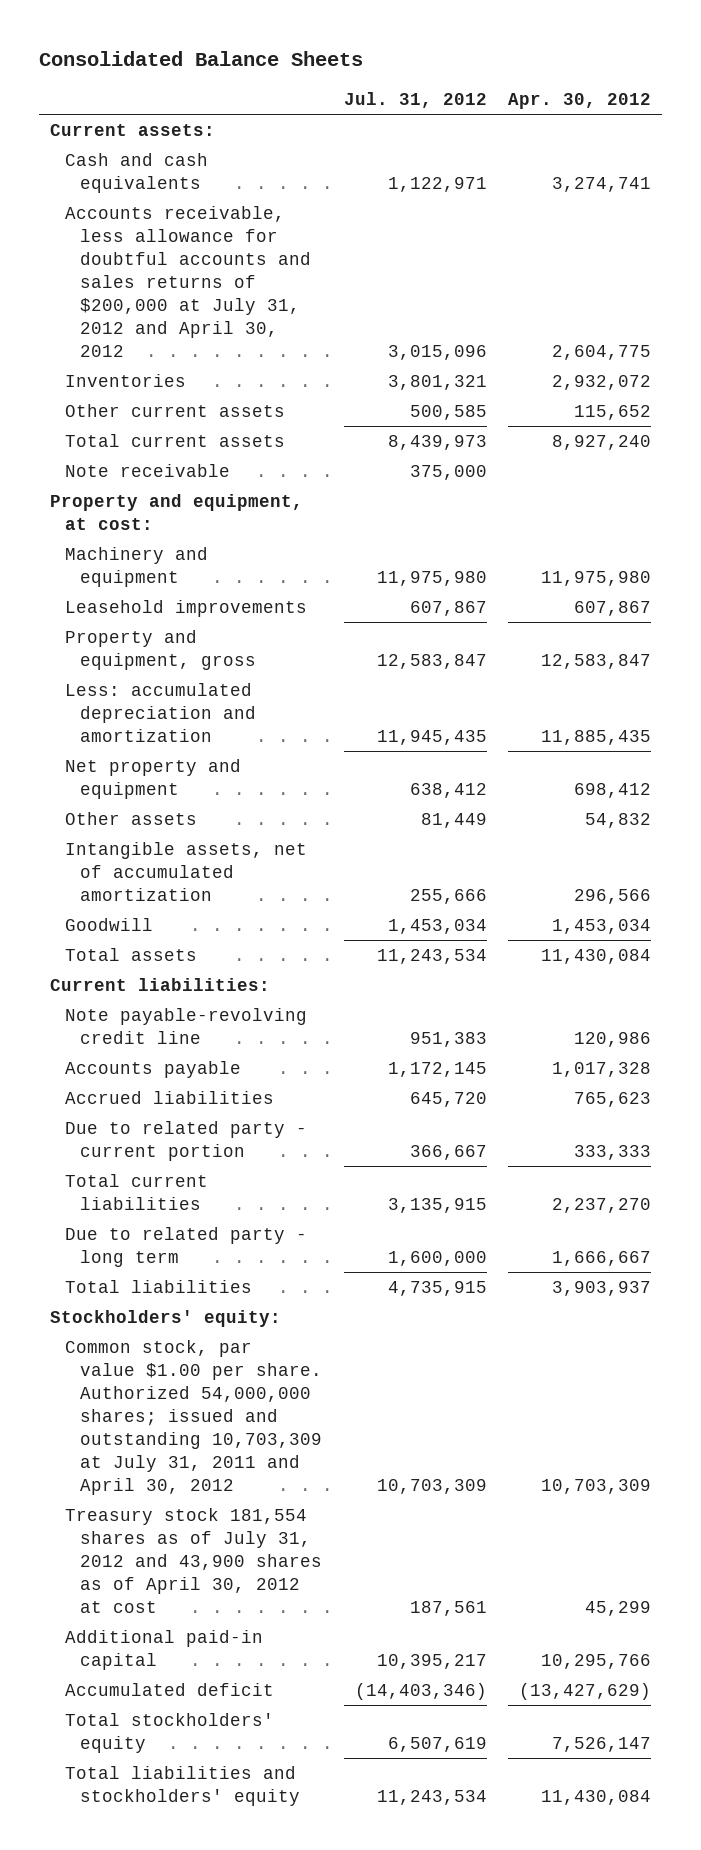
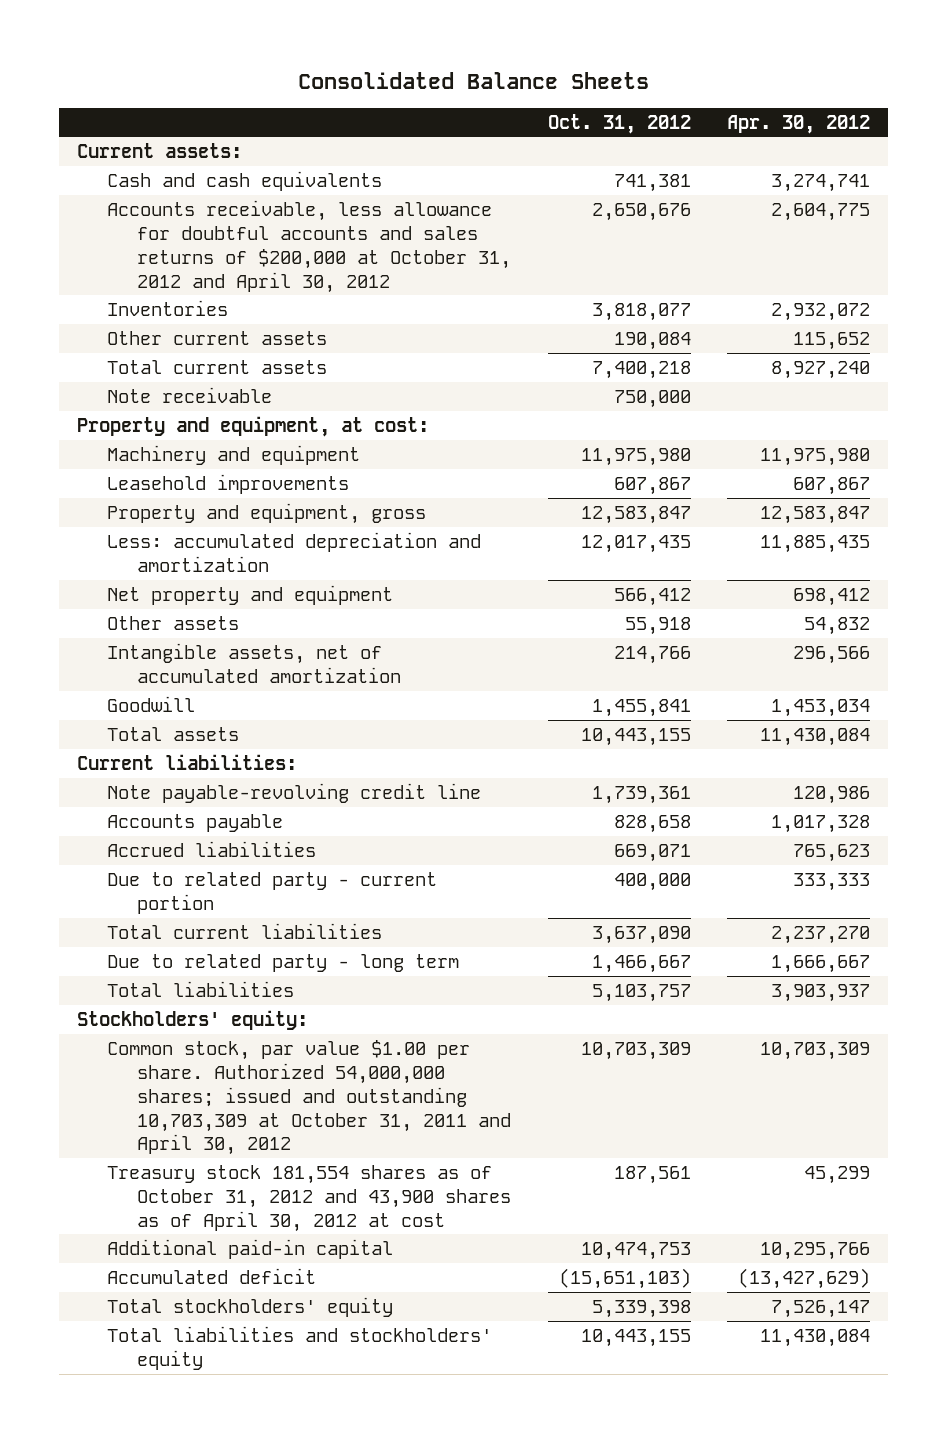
[343,91,487,108] Jul. 31, 2012 -> none
none -> [547,113,691,134] Oct. 31, 2012
[64,205,312,357] Accounts receivable, less allowance for doubtful accounts and sales returns of $200,000 at July 31, 2012 and April 30, 2012 -> [107,200,512,293] Accounts receivable, less allowance for doubtful accounts and sales returns of $200,000 at October 31, 2012 and April 30, 2012
[64,1339,323,1495] Common stock, par value $1.00 per share. Authorized 54,000,000 shares; issued and outstanding 10,703,309 at July 31, 2011 and April 30, 2012 -> [107,1040,512,1156] Common stock, par value $1.00 per share. Authorized 54,000,000 shares; issued and outstanding 10,703,309 at October 31, 2011 and April 30, 2012
[64,1507,323,1613] Treasury stock 181,554 shares as of July 31, 2012 and 43,900 shares as of April 30, 2012 at cost -> [107,1165,512,1232] Treasury stock 181,554 shares as of October 31, 2012 and 43,900 shares as of April 30, 2012 at cost

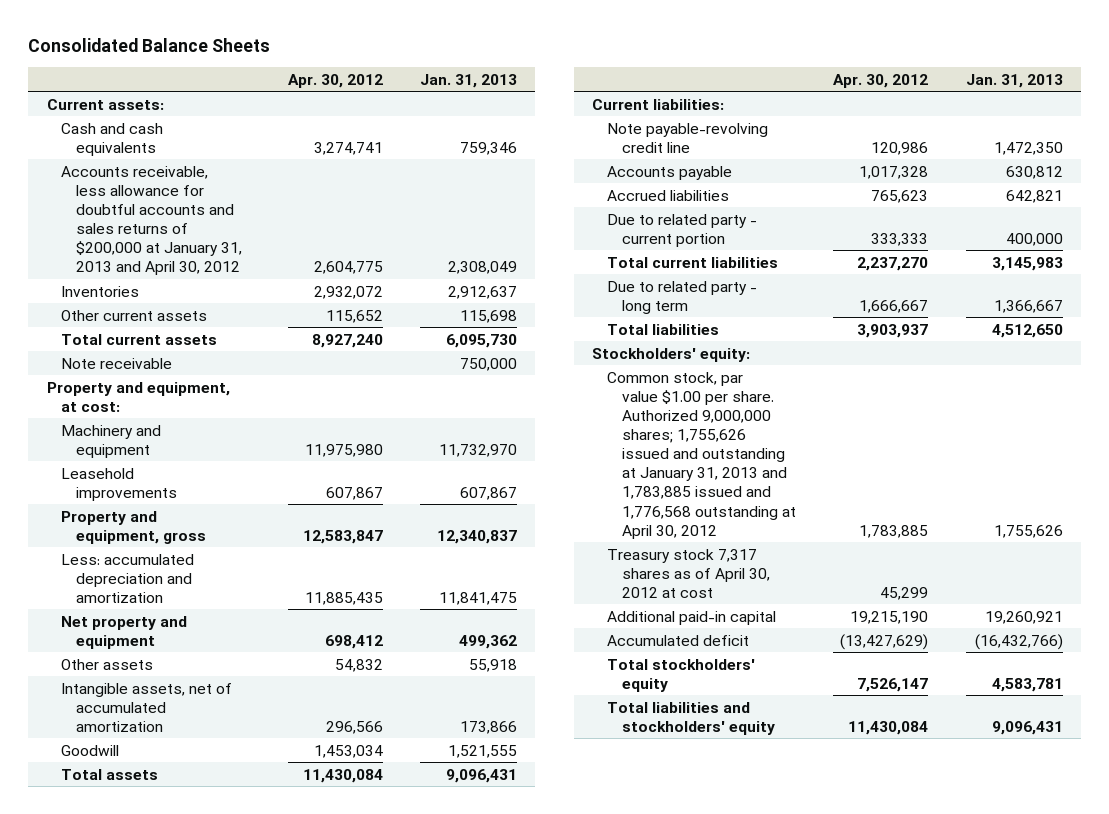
[547,113,691,134] Oct. 31, 2012 -> none
none -> [419,73,517,88] Jan. 31, 2013
[107,200,512,293] Accounts receivable, less allowance for doubtful accounts and sales returns of $200,000 at October 31, 2012 and April 30, 2012 -> [61,165,243,276] Accounts receivable, less allowance for doubtful accounts and sales returns of $200,000 at January 31, 2013 and April 30, 2012
[107,1040,512,1156] Common stock, par value $1.00 per share. Authorized 54,000,000 shares; issued and outstanding 10,703,309 at October 31, 2011 and April 30, 2012 -> [607,371,797,539] Common stock, par value $1.00 per share. Authorized 9,000,000 shares; 1,755,626 issued and outstanding at January 31, 2013 and 1,783,885 issued and 1,776,568 outstanding at April 30, 2012
[760,1042,871,1061] 10,703,309 -> [859,524,929,538] 1,783,885
[107,1165,512,1232] Treasury stock 181,554 shares as of October 31, 2012 and 43,900 shares as of April 30, 2012 at cost -> [607,548,771,598] Treasury stock 7,317 shares as of April 30, 2012 at cost
[760,1242,871,1261] 10,295,766 -> [850,610,929,624] 19,215,190

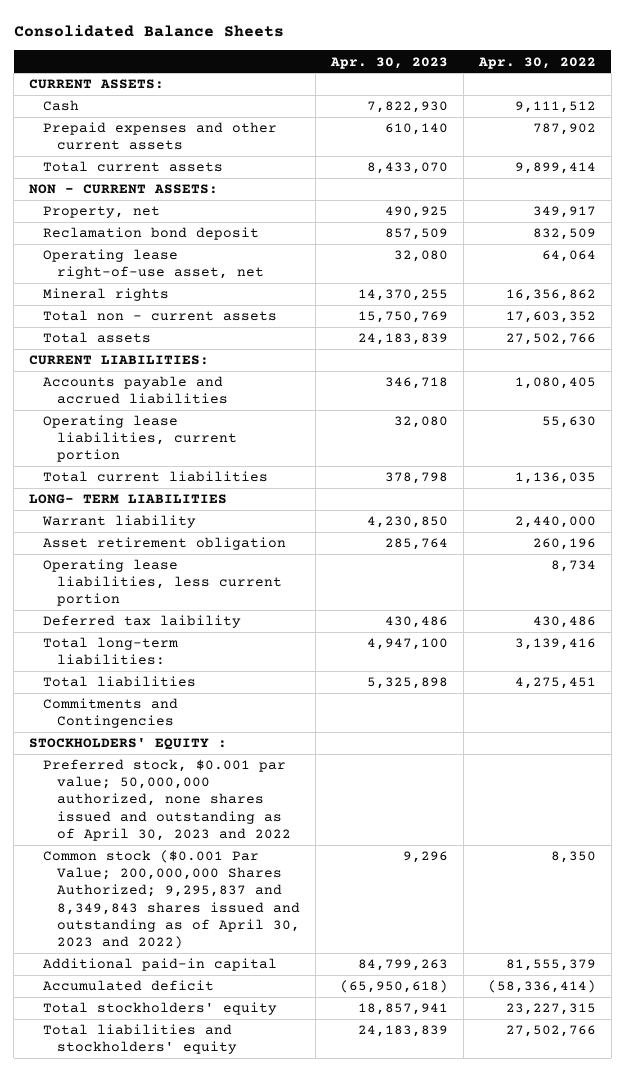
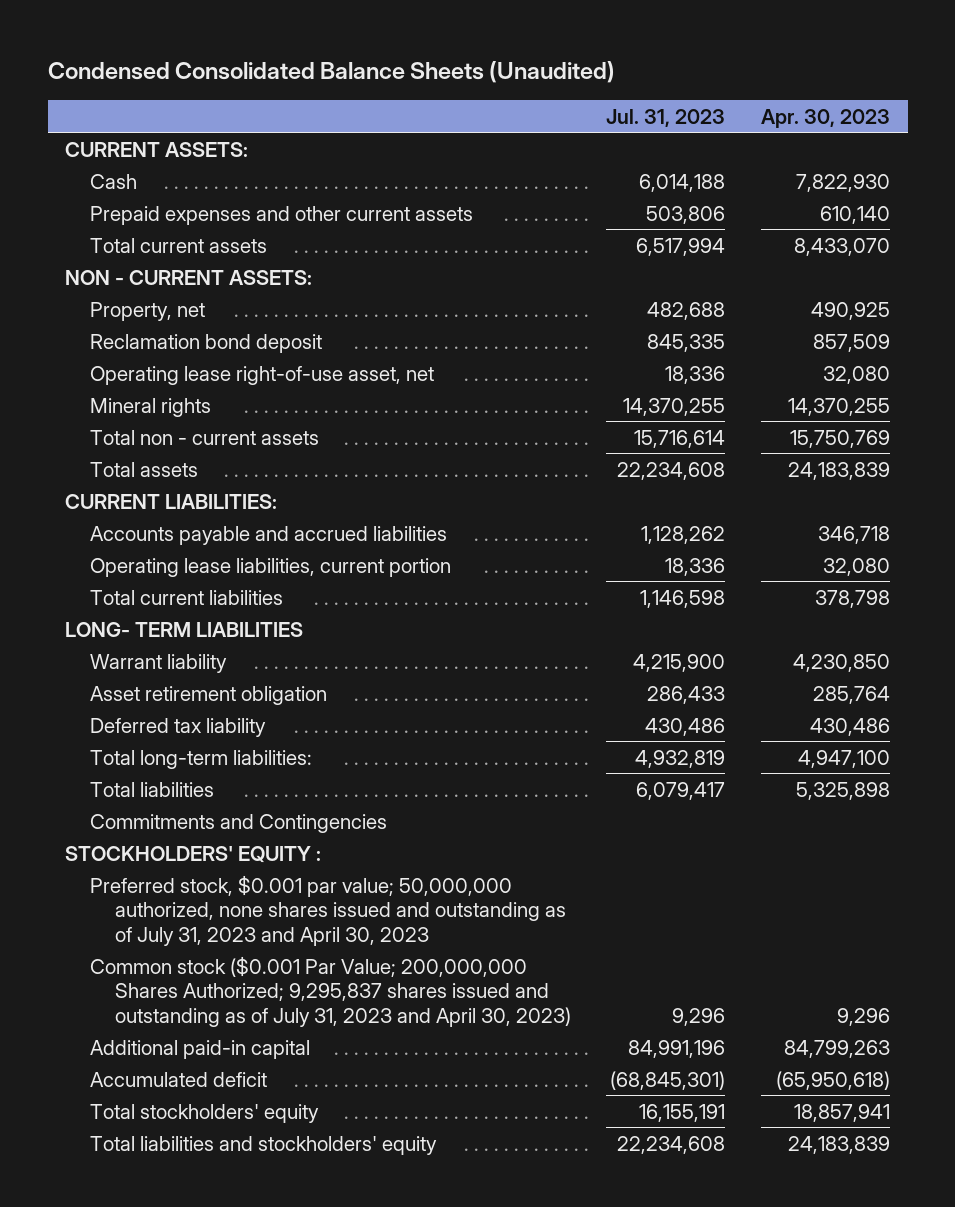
[13,24,284,37] Consolidated Balance Sheets -> [47,61,615,84] Condensed Consolidated Balance Sheets (Unaudited)
[477,56,596,69] Apr. 30, 2022 -> none
none -> [606,108,726,127] Jul. 31, 2023
[43,559,283,607] Operating lease liabilities, less current portion -> none
[43,615,242,629] Deferred tax laibility -> [90,717,267,737] Deferred tax liability
[43,759,292,841] Preferred stock, $0.001 par value; 50,000,000 authorized, none shares issued and outstanding as of April 30, 2023 and 2022 -> [90,874,567,946] Preferred stock, $0.001 par value; 50,000,000 authorized, none shares issued and outstanding as of July 31, 2023 and April 30, 2023
[43,850,301,949] Common stock ($0.001 Par Value; 200,000,000 Shares Authorized; 9,295,837 and 8,349,843 shares issued and outstanding as of April 30, 2023 and 2022) -> [90,955,572,1027] Common stock ($0.001 Par Value; 200,000,000 Shares Authorized; 9,295,837 shares issued and outstanding as of July 31, 2023 and April 30, 2023)

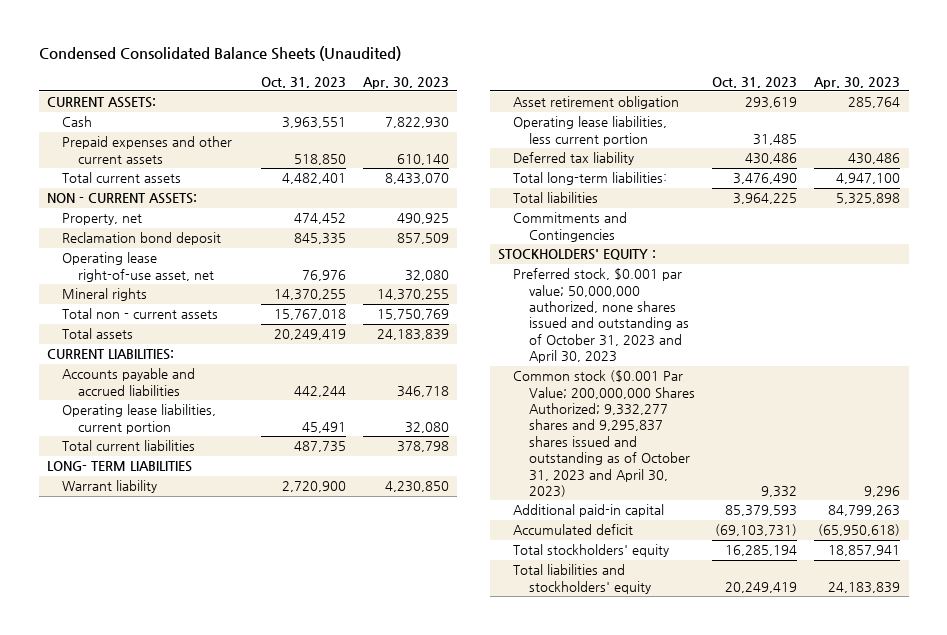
[606,108,726,127] Jul. 31, 2023 -> none
none -> [260,76,346,88] Oct. 31, 2023
none -> [513,116,668,146] Operating lease liabilities, less current portion
[90,874,567,946] Preferred stock, $0.001 par value; 50,000,000 authorized, none shares issued and outstanding as of July 31, 2023 and April 30, 2023 -> [513,268,689,364] Preferred stock, $0.001 par value; 50,000,000 authorized, none shares issued and outstanding as of October 31, 2023 and April 30, 2023
[90,955,572,1027] Common stock ($0.001 Par Value; 200,000,000 Shares Authorized; 9,295,837 shares issued and outstanding as of July 31, 2023 and April 30, 2023) -> [513,370,695,498] Common stock ($0.001 Par Value; 200,000,000 Shares Authorized; 9,332,277 shares and 9,295,837 shares issued and outstanding as of October 31, 2023 and April 30, 2023)

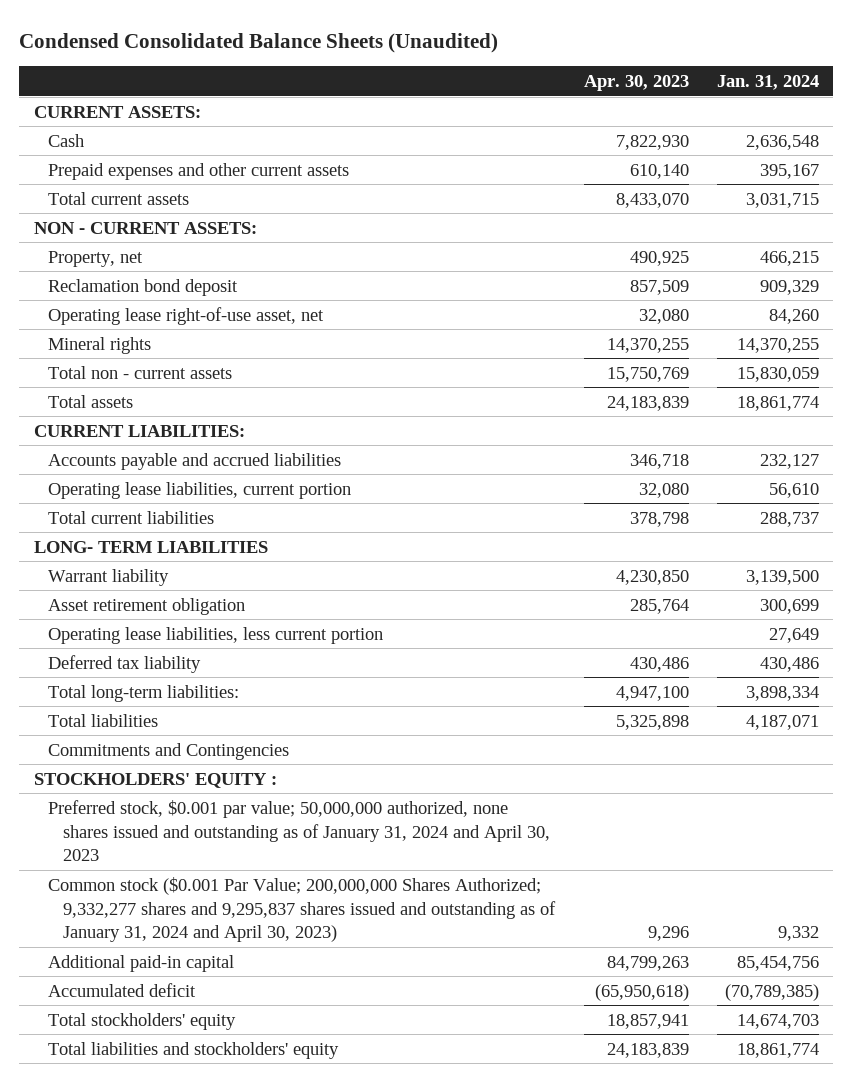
[260,76,346,88] Oct. 31, 2023 -> none
none -> [716,75,819,91] Jan. 31, 2024
[513,268,689,364] Preferred stock, $0.001 par value; 50,000,000 authorized, none shares issued and outstanding as of October 31, 2023 and April 30, 2023 -> [48,799,551,862] Preferred stock, $0.001 par value; 50,000,000 authorized, none shares issued and outstanding as of January 31, 2024 and April 30, 2023
[513,370,695,498] Common stock ($0.001 Par Value; 200,000,000 Shares Authorized; 9,332,277 shares and 9,295,837 shares issued and outstanding as of October 31, 2023 and April 30, 2023) -> [48,876,557,943] Common stock ($0.001 Par Value; 200,000,000 Shares Authorized; 9,332,277 shares and 9,295,837 shares issued and outstanding as of January 31, 2024 and April 30, 2023)

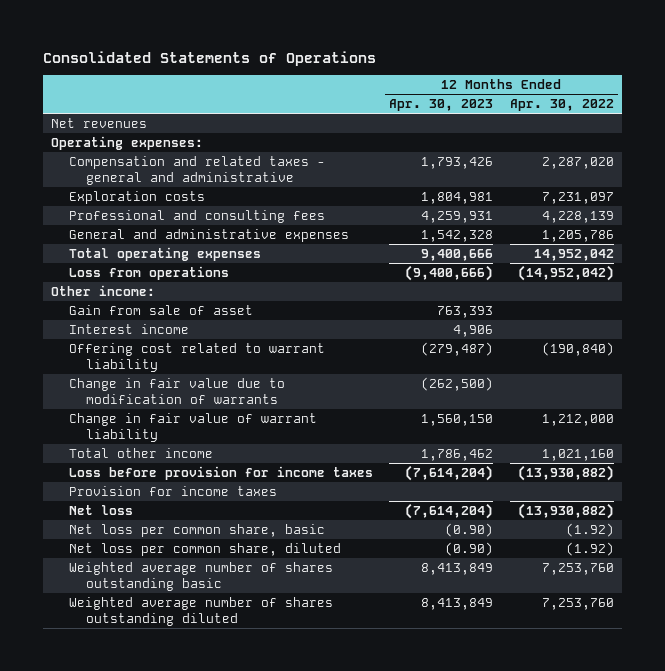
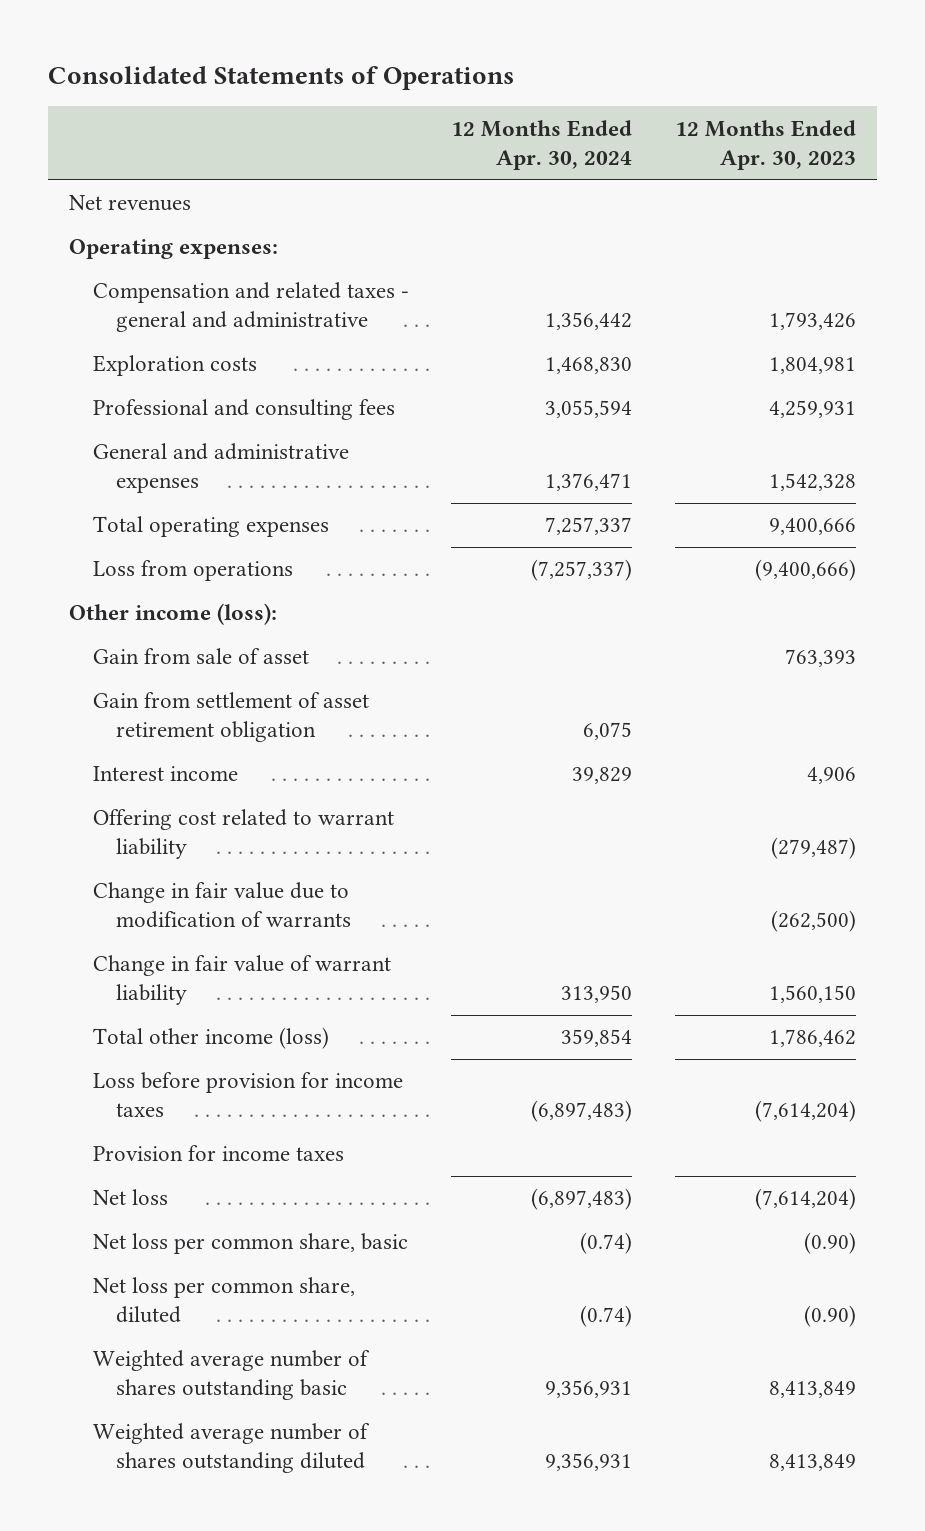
[509,99,614,112] Apr. 30, 2022 -> none
none -> [451,119,633,170] 12 Months Ended Apr. 30, 2024
[51,284,156,296] Other income: -> [69,603,278,626] Other income (loss):
none -> [92,692,369,743] Gain from settlement of asset retirement obligation
[68,447,213,458] Total other income -> [92,1027,329,1050] Total other income (loss)

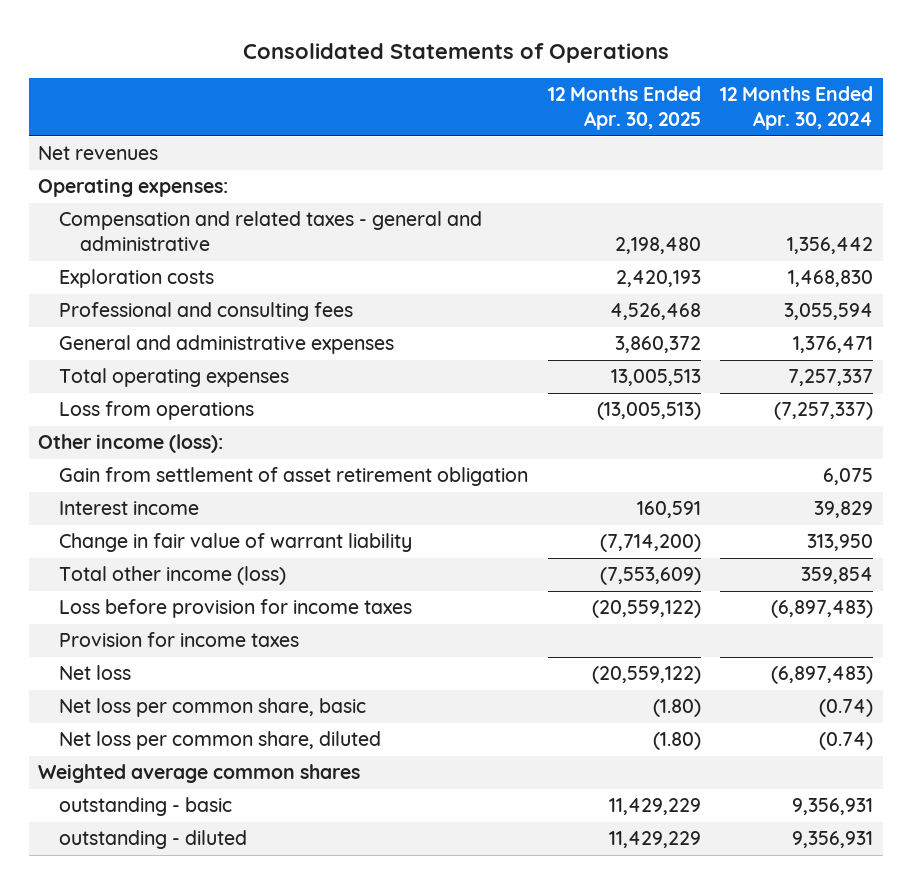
[674,119,856,170] 12 Months Ended Apr. 30, 2023 -> none
none -> [547,86,701,131] 12 Months Ended Apr. 30, 2025
[92,648,309,665] Gain from sale of asset -> none
[92,809,394,860] Offering cost related to warrant liability -> none
[92,882,352,929] Change in fair value due to modification of warrants -> none
none -> [38,764,361,784] Weighted average common shares
[92,1350,370,1401] Weighted average number of shares outstanding basic -> [59,797,233,817] outstanding - basic
[92,1423,370,1474] Weighted average number of shares outstanding diluted -> [59,830,248,850] outstanding - diluted

